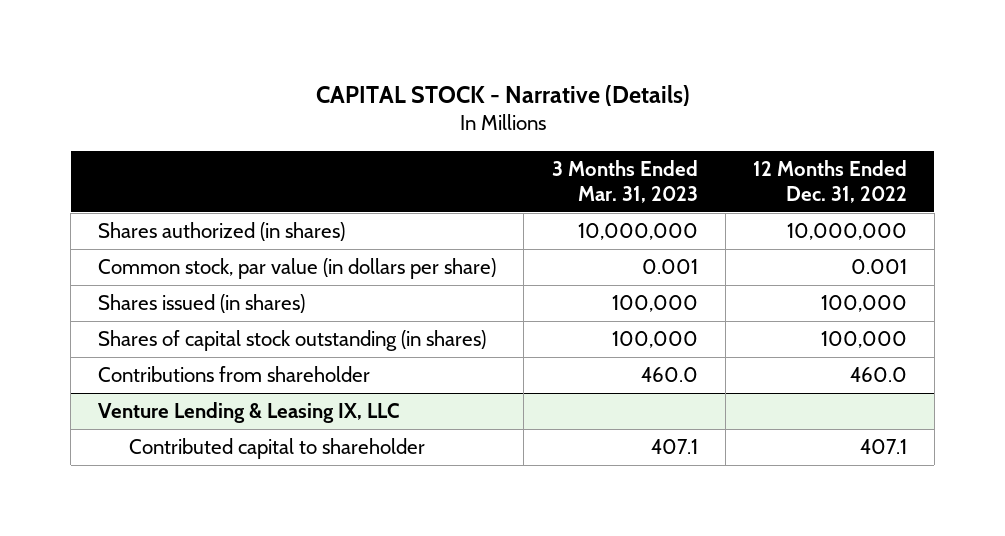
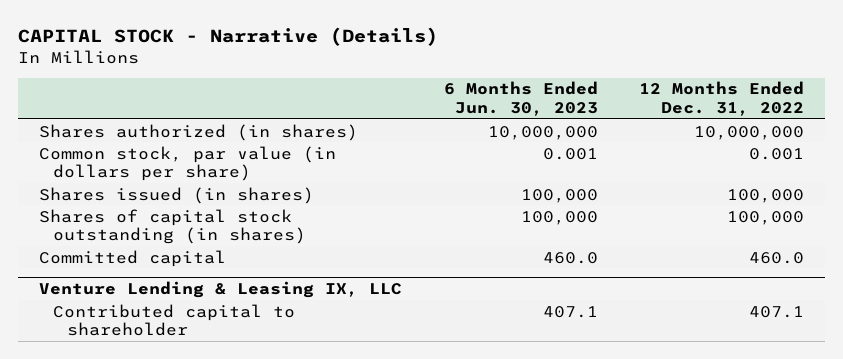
[551,160,698,204] 3 Months Ended Mar. 31, 2023 -> none
none -> [443,81,598,116] 6 Months Ended Jun. 30, 2023
[98,366,371,383] Contributions from shareholder -> [39,249,227,267] Committed capital

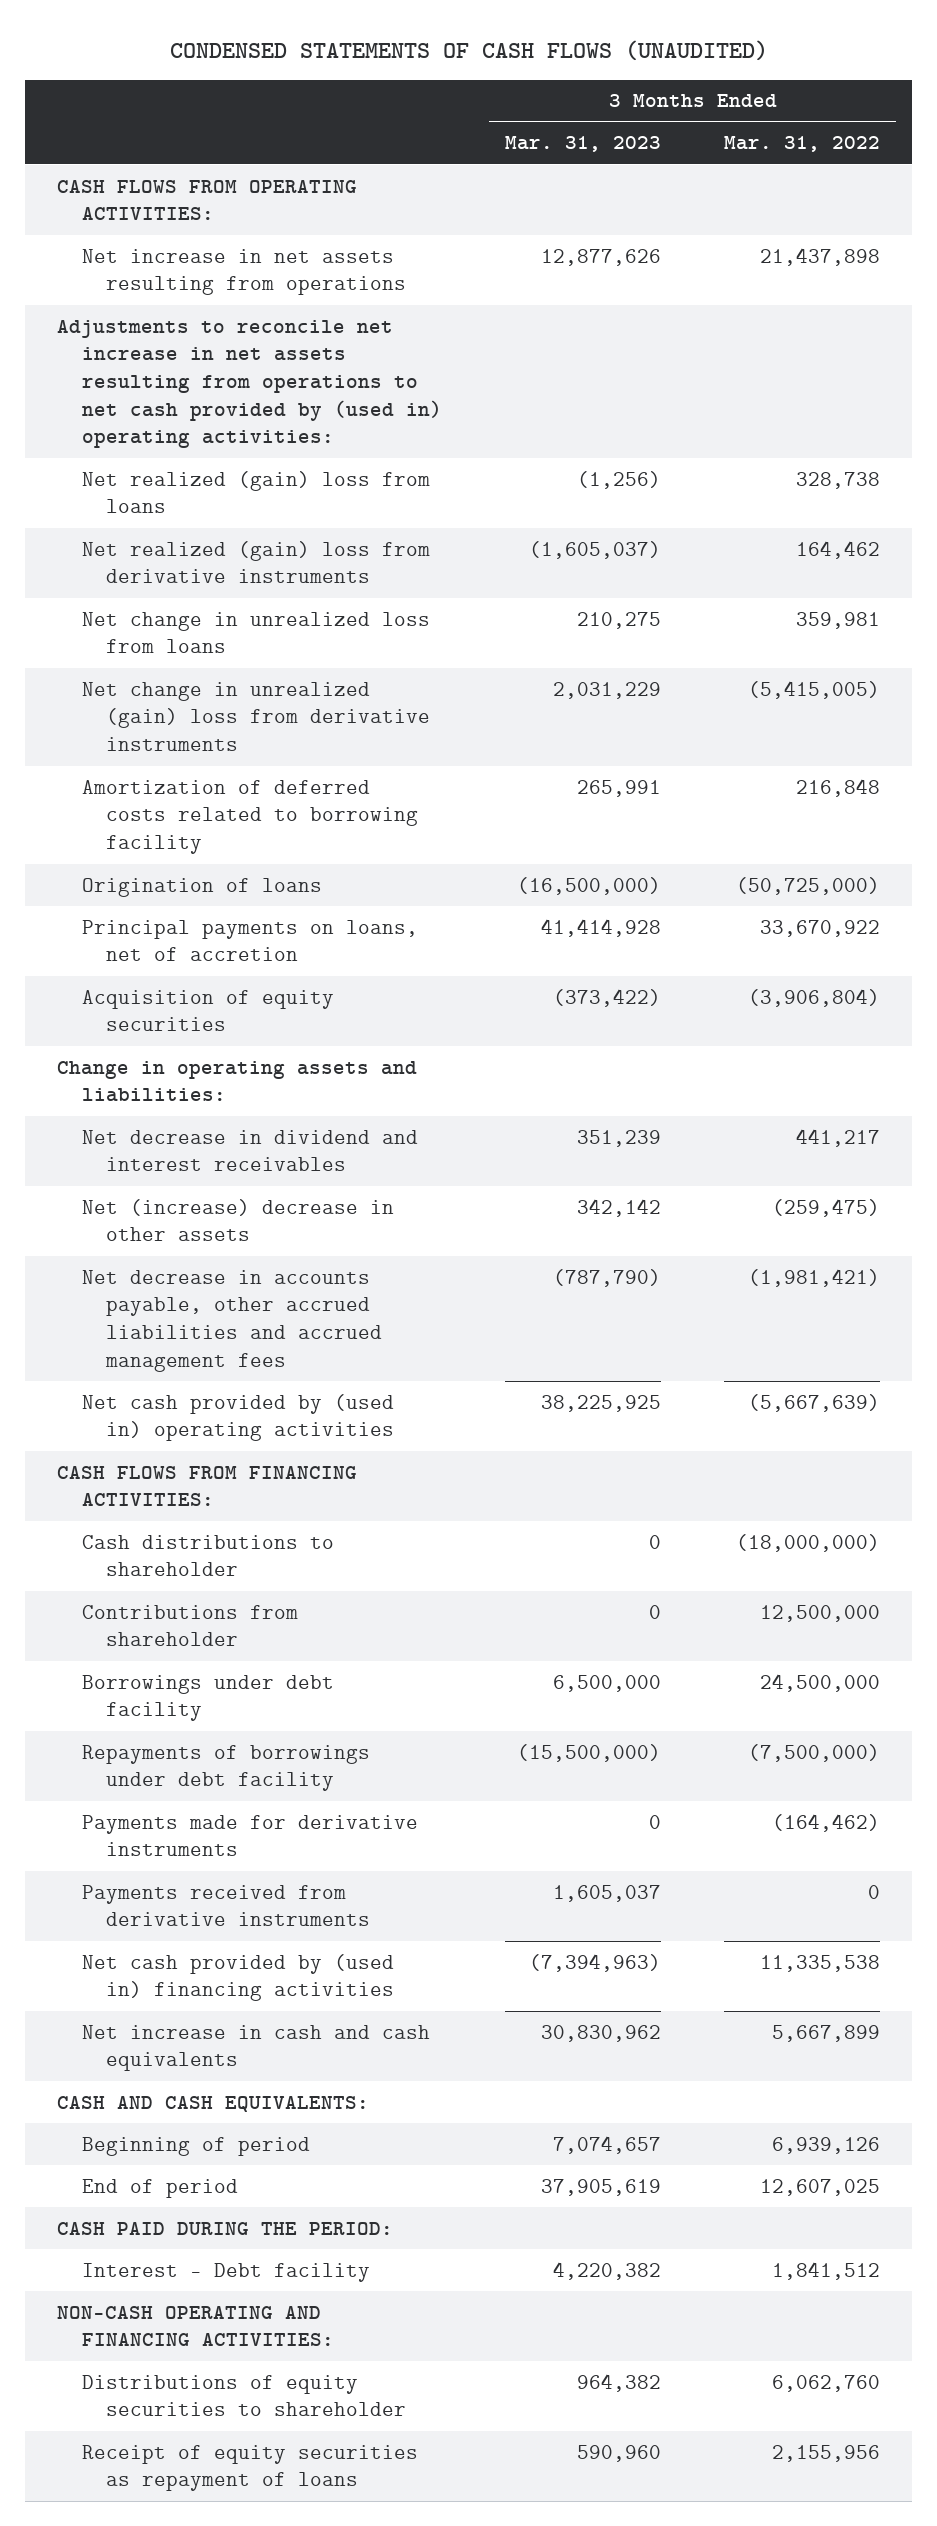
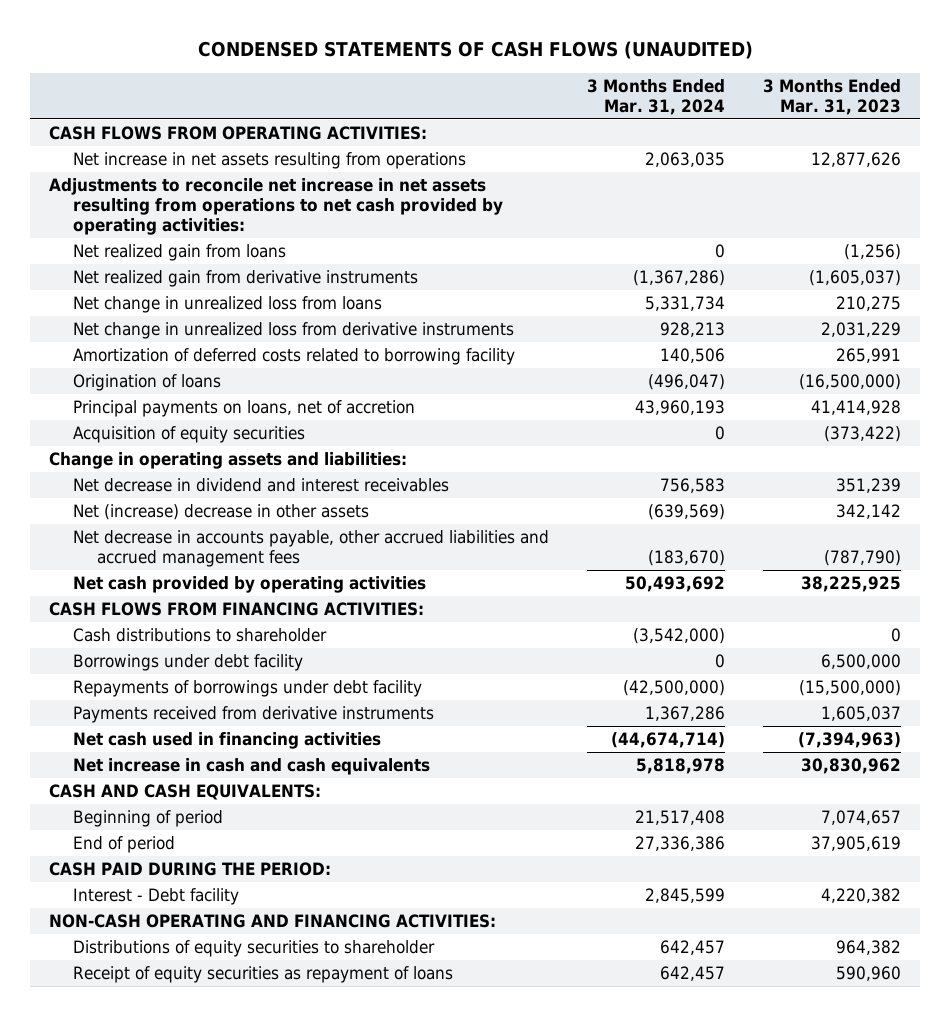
[724,136,881,153] Mar. 31, 2022 -> none
none -> [586,79,725,115] 3 Months Ended Mar. 31, 2024
[56,319,442,449] Adjustments to reconcile net increase in net assets resulting from operations to net cash provided by (used in) operating activities: -> [49,178,504,235] Adjustments to reconcile net increase in net assets resulting from operations to net cash provided by operating activities:
[81,470,430,514] Net realized (gain) loss from loans -> [73,244,287,262] Net realized gain from loans
[81,540,430,584] Net realized (gain) loss from derivative instruments -> [73,270,419,288] Net realized gain from derivative instruments
[81,681,431,751] Net change in unrealized (gain) loss from derivative instruments -> [73,322,515,340] Net change in unrealized loss from derivative instruments
[81,1393,395,1442] Net cash provided by (used in) operating activities -> [73,576,427,594] Net cash provided by operating activities
[81,1604,298,1647] Contributions from shareholder -> none
[81,1814,418,1857] Payments made for derivative instruments -> none
[81,1953,395,2002] Net cash provided by (used in) financing activities -> [73,732,382,750] Net cash used in financing activities

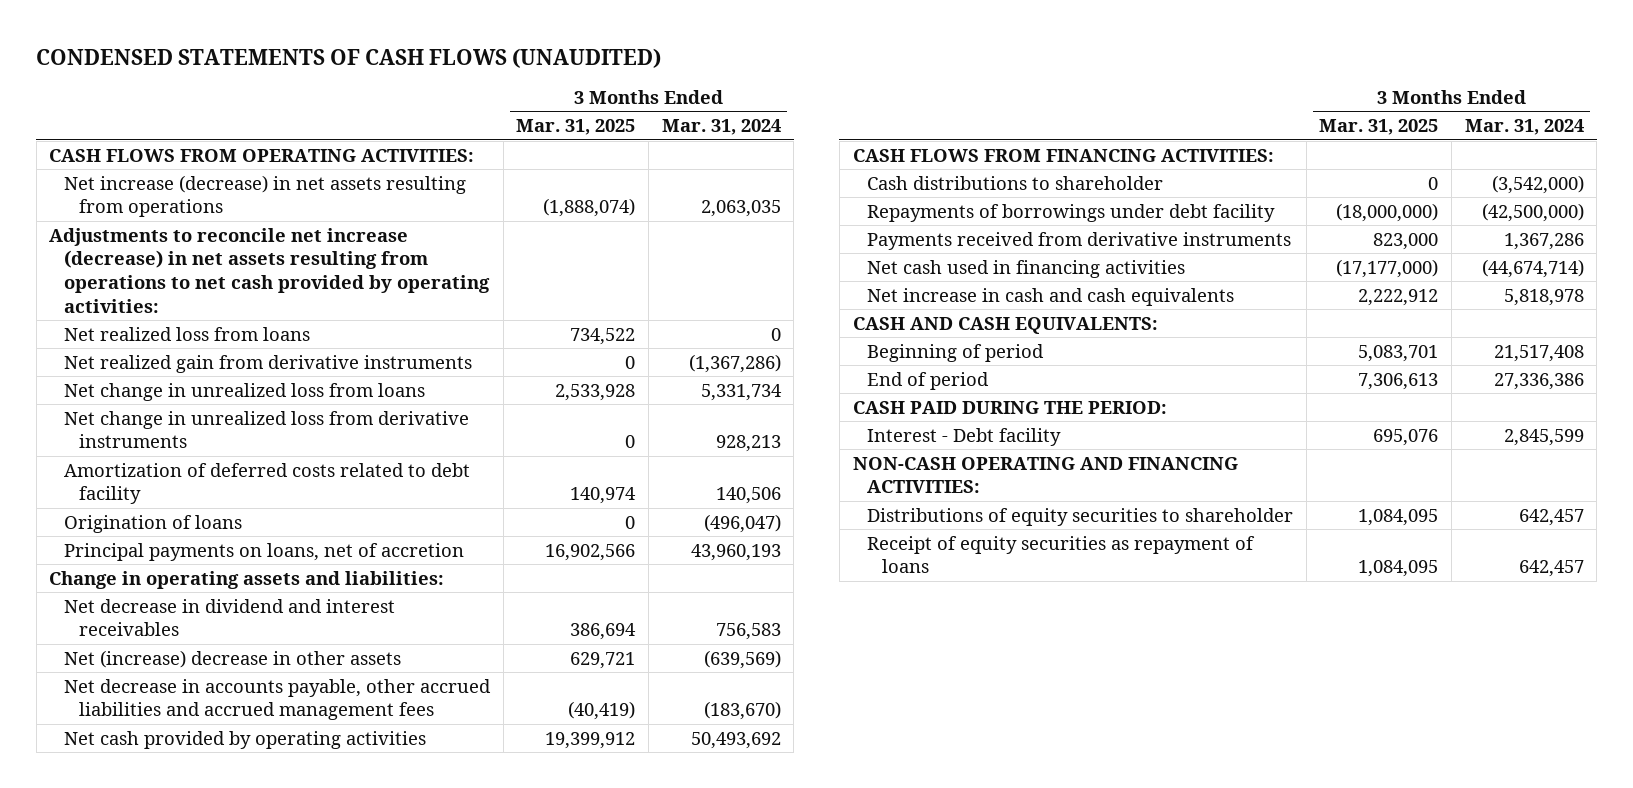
[762,79,901,115] 3 Months Ended Mar. 31, 2023 -> none
none -> [516,119,636,136] Mar. 31, 2025
[73,152,467,170] Net increase in net assets resulting from operations -> [64,174,467,218] Net increase (decrease) in net assets resulting from operations
[49,178,504,235] Adjustments to reconcile net increase in net assets resulting from operations to net cash provided by operating activities: -> [49,227,491,313] Adjustments to reconcile net increase (decrease) in net assets resulting from operations to net cash provided by operating activities:
[73,244,287,262] Net realized gain from loans -> [64,326,311,341] Net realized loss from loans
[73,348,516,366] Amortization of deferred costs related to borrowing facility -> [64,462,471,505] Amortization of deferred costs related to debt facility
[73,426,306,444] Acquisition of equity securities -> none
[73,654,304,672] Borrowings under debt facility -> none

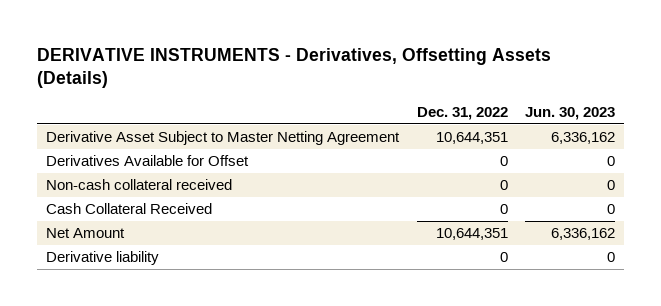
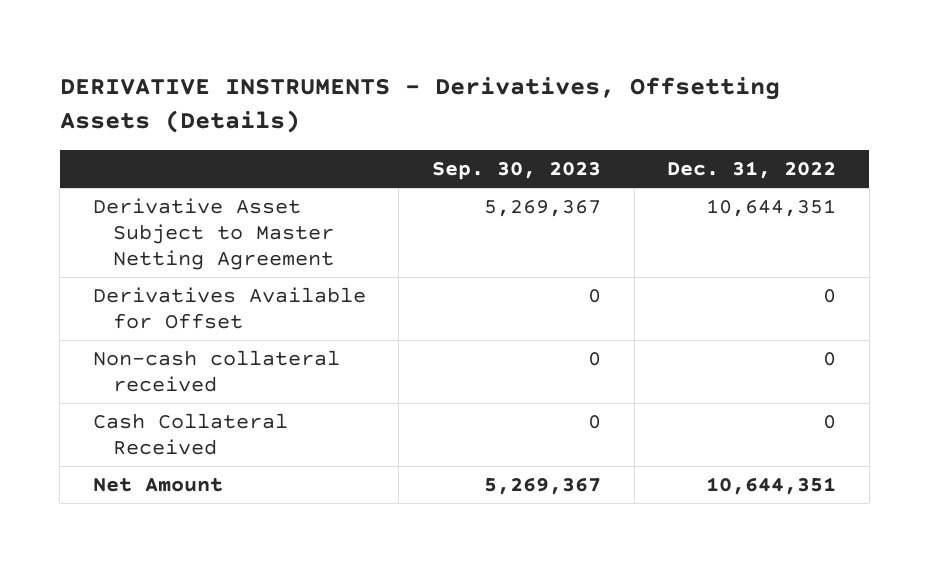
[525,106,616,120] Jun. 30, 2023 -> none
none -> [431,162,601,181] Sep. 30, 2023
[45,251,159,266] Derivative liability -> none

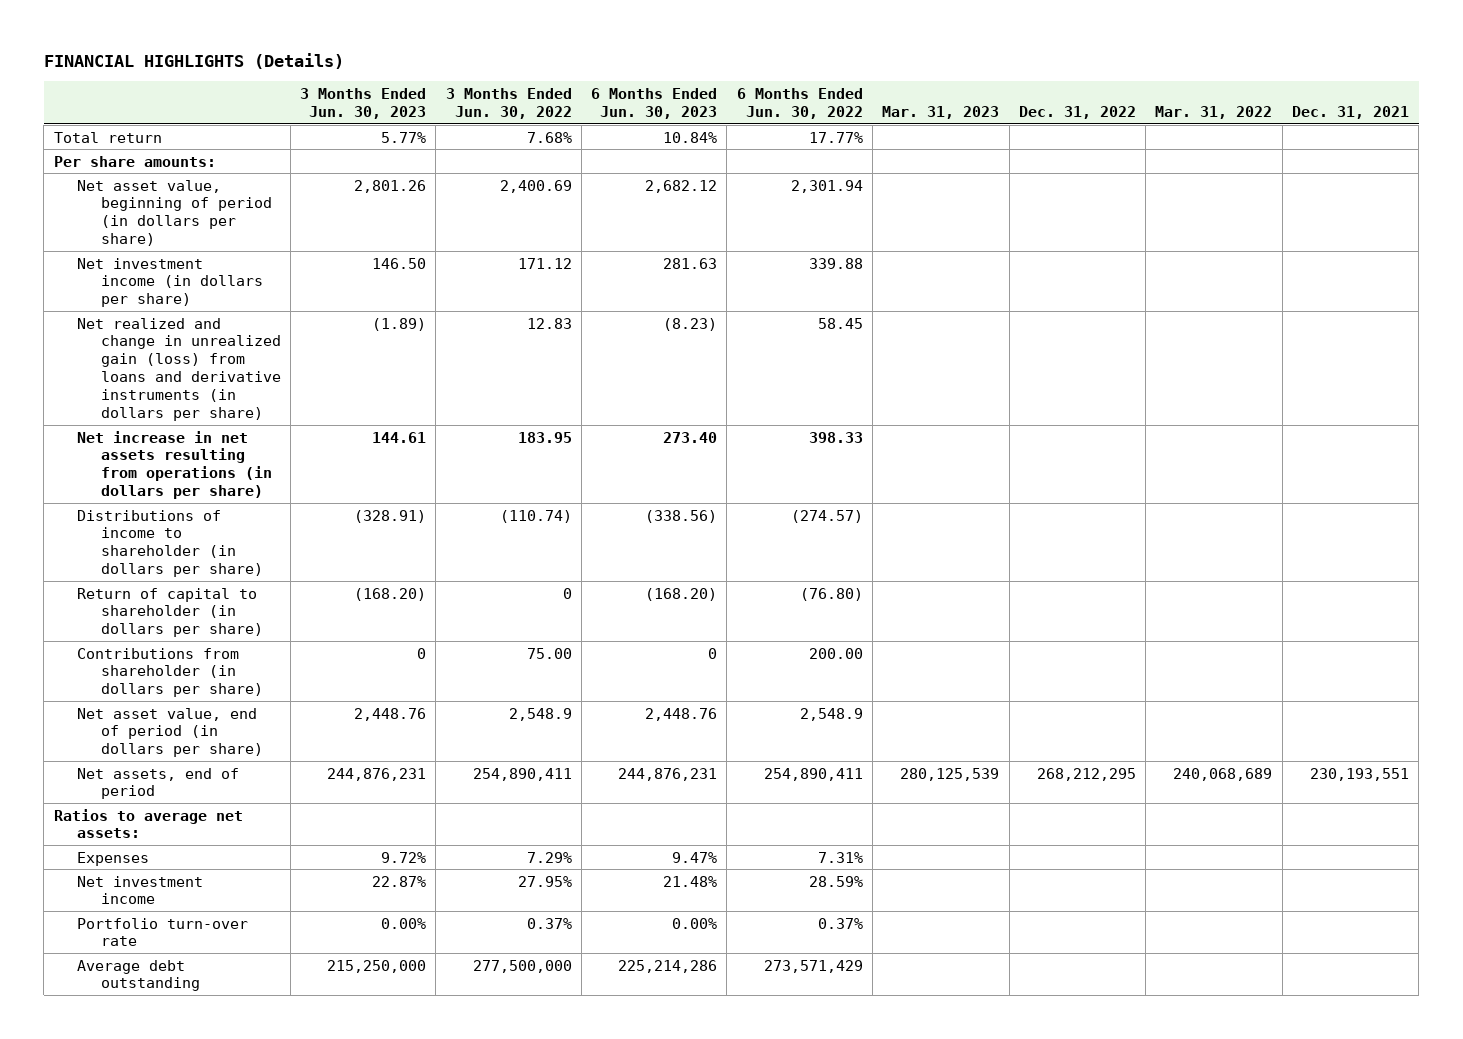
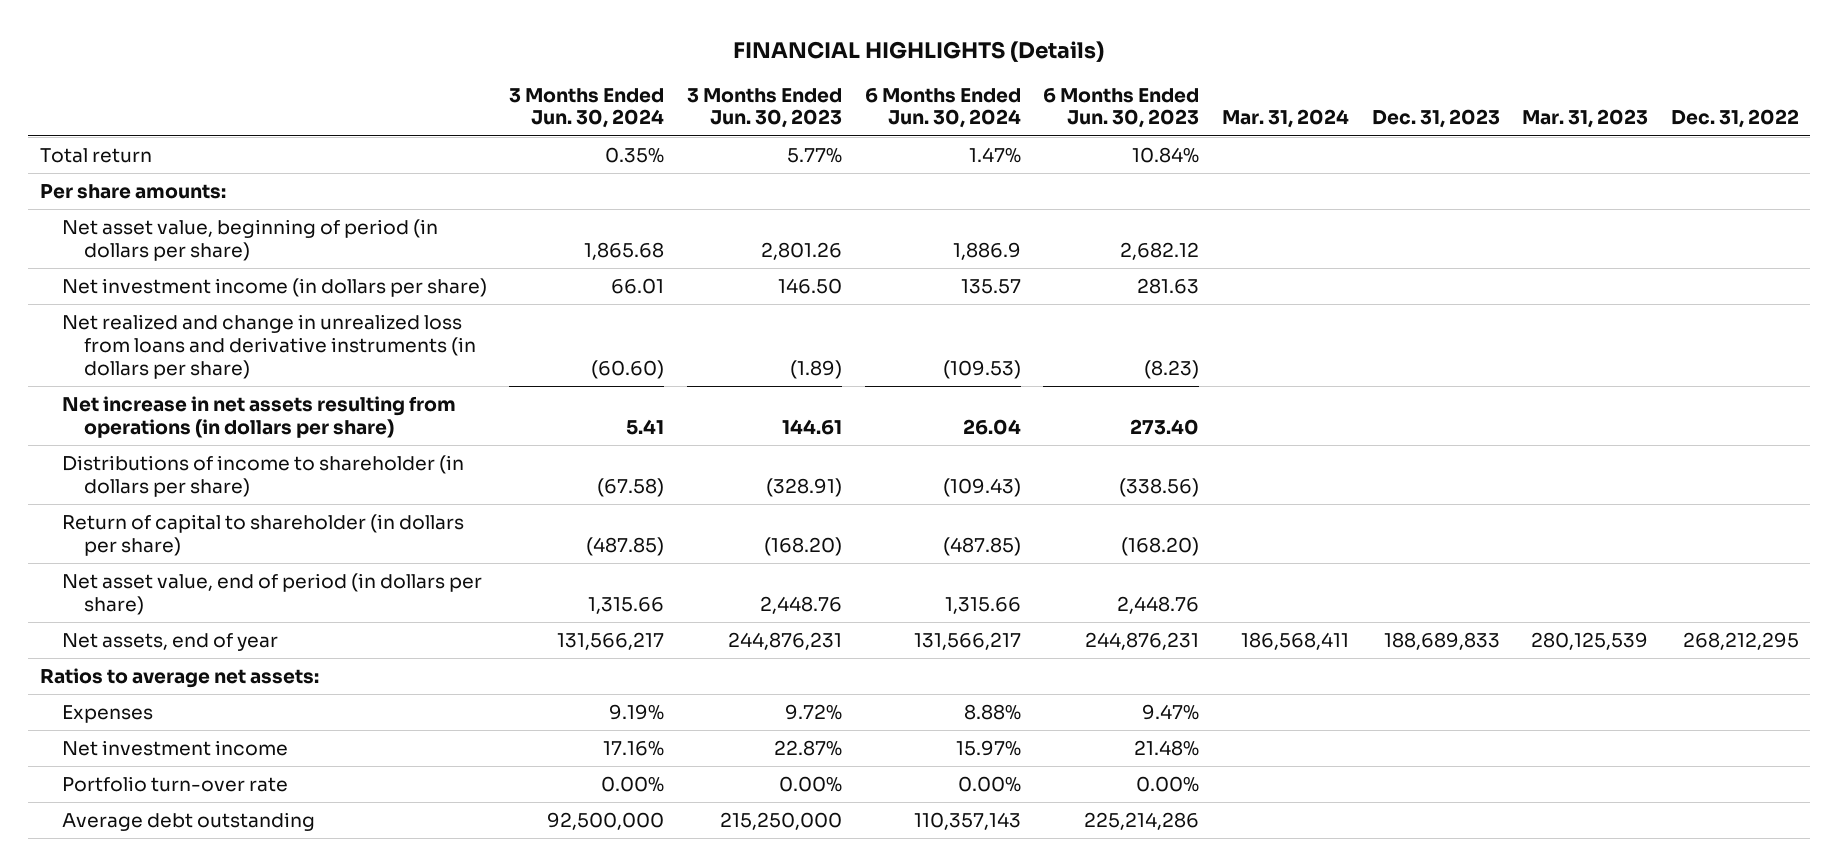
[445,87,572,119] 3 Months Ended Jun. 30, 2022 -> none
[736,87,863,119] 6 Months Ended Jun. 30, 2022 -> none
[1155,105,1273,119] Mar. 31, 2022 -> none
[1291,105,1409,119] Dec. 31, 2021 -> none
none -> [509,87,665,129] 3 Months Ended Jun. 30, 2024
none -> [864,87,1021,129] 6 Months Ended Jun. 30, 2024
none -> [1222,109,1350,129] Mar. 31, 2024
none -> [1371,109,1500,129] Dec. 31, 2023
[77,317,281,422] Net realized and change in unrealized gain (loss) from loans and derivative instruments (in dollars per share) -> [61,313,476,379] Net realized and change in unrealized loss from loans and derivative instruments (in dollars per share)
[77,647,263,698] Contributions from shareholder (in dollars per share) -> none
[77,767,240,800] Net assets, end of period -> [61,632,278,651] Net assets, end of year

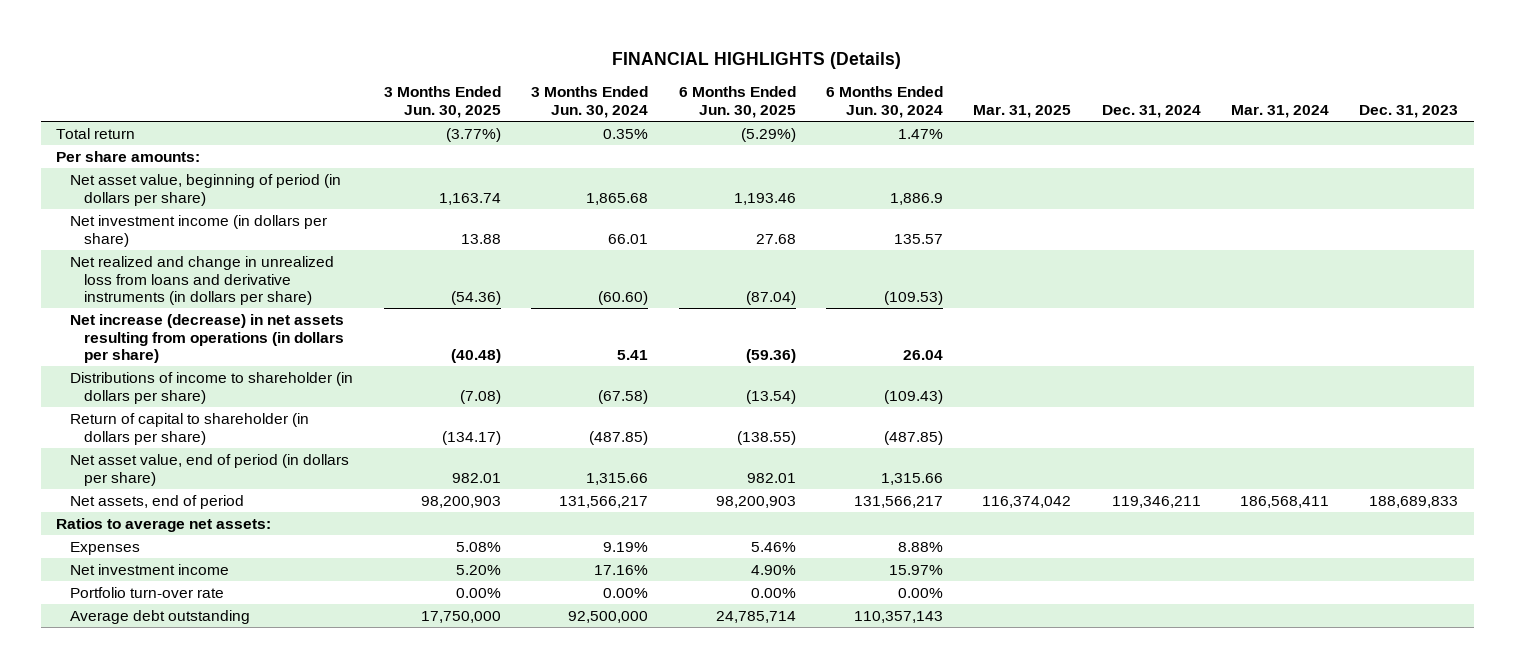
[687,87,843,129] 3 Months Ended Jun. 30, 2023 -> none
[1043,87,1200,129] 6 Months Ended Jun. 30, 2023 -> none
[1522,109,1649,129] Mar. 31, 2023 -> none
[1671,109,1800,129] Dec. 31, 2022 -> none
none -> [383,86,501,118] 3 Months Ended Jun. 30, 2025
none -> [678,86,796,118] 6 Months Ended Jun. 30, 2025
none -> [973,104,1072,118] Mar. 31, 2025
none -> [1101,104,1201,118] Dec. 31, 2024
[61,395,456,438] Net increase in net assets resulting from operations (in dollars per share) -> [70,313,345,364] Net increase (decrease) in net assets resulting from operations (in dollars per share)
[61,632,278,651] Net assets, end of year -> [70,494,245,509] Net assets, end of period

